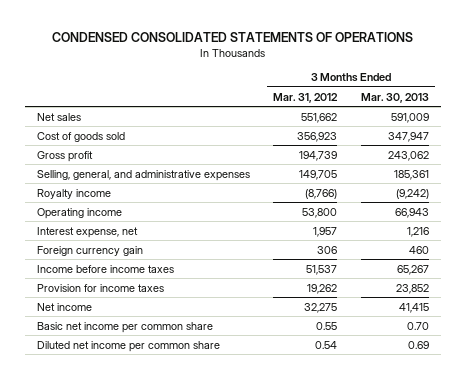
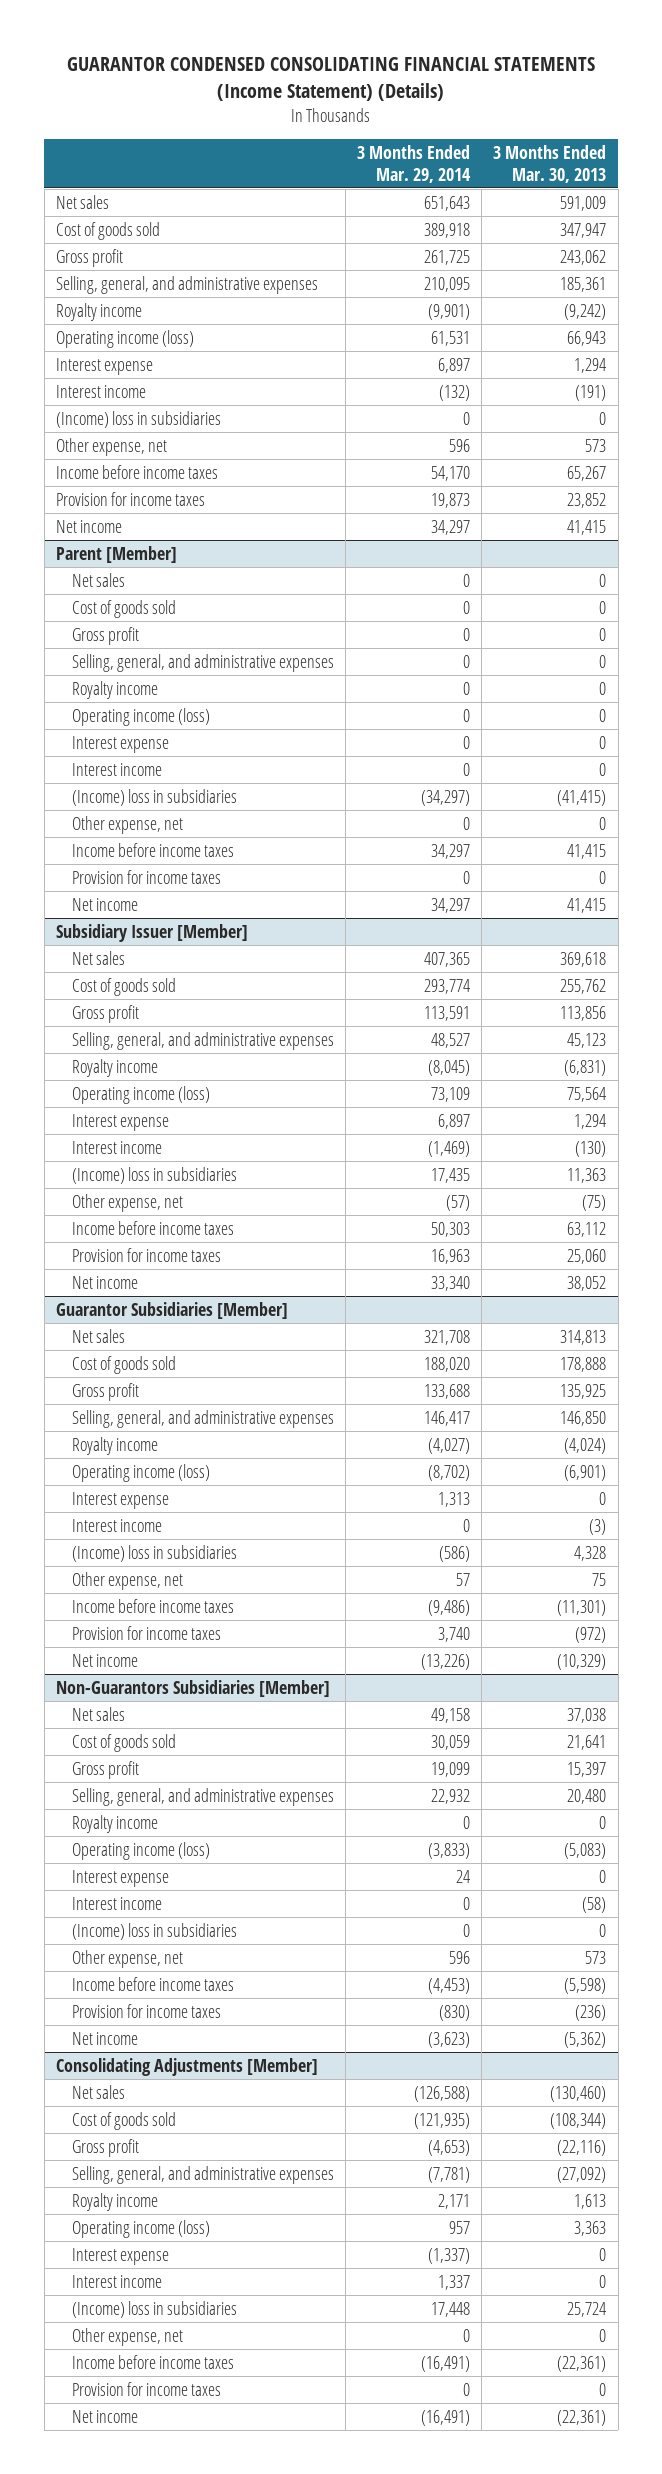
[51,31,413,42] CONDENSED CONSOLIDATED STATEMENTS OF OPERATIONS -> [67,57,596,102] GUARANTOR CONDENSED CONSOLIDATING FINANCIAL STATEMENTS (Income Statement) (Details)
[273,92,339,103] Mar. 31, 2012 -> none
none -> [357,144,472,183] 3 Months Ended Mar. 29, 2014
[36,245,143,256] Foreign currency gain -> none
[36,207,122,219] Operating income -> [55,329,194,348] Operating income (loss)
[36,226,138,238] Interest expense, net -> [55,357,153,375] Interest expense
[407,226,430,237] 1,216 -> [574,357,607,373] 1,294
none -> [55,384,146,398] Interest income
none -> [55,410,221,428] (Income) loss in subsidiaries
none -> [55,437,167,456] Other expense, net
[36,321,213,333] Basic net income per common share -> none
[36,340,220,352] Diluted net income per common share -> none
none -> [55,545,177,563] Parent [Member]
none -> [72,572,126,587] Net sales
none -> [72,599,177,618] Cost of goods sold
none -> [72,626,140,645] Gross profit
none -> [72,653,335,672] Selling, general, and administrative expenses
none -> [72,680,159,699] Royalty income
none -> [72,707,211,726] Operating income (loss)
none -> [72,735,170,753] Interest expense
none -> [72,762,163,776] Interest income
none -> [72,788,238,806] (Income) loss in subsidiaries
none -> [72,815,184,834] Other expense, net
none -> [72,842,235,857] Income before income taxes
none -> [72,869,222,884] Provision for income taxes
none -> [72,897,139,911] Net income
none -> [55,923,248,942] Subsidiary Issuer [Member]
none -> [72,950,126,965] Net sales
none -> [72,977,177,996] Cost of goods sold
none -> [72,1004,140,1023] Gross profit
none -> [72,1031,335,1050] Selling, general, and administrative expenses
none -> [72,1058,159,1077] Royalty income
none -> [72,1085,211,1104] Operating income (loss)
none -> [72,1113,170,1131] Interest expense
none -> [72,1140,163,1154] Interest income
none -> [72,1166,238,1184] (Income) loss in subsidiaries
none -> [72,1193,184,1212] Other expense, net
none -> [72,1220,235,1235] Income before income taxes
none -> [72,1247,222,1262] Provision for income taxes
none -> [72,1275,139,1289] Net income
none -> [55,1301,288,1319] Guarantor Subsidiaries [Member]
none -> [72,1328,126,1343] Net sales
none -> [72,1355,177,1374] Cost of goods sold
none -> [72,1382,140,1401] Gross profit
none -> [72,1409,335,1428] Selling, general, and administrative expenses
none -> [72,1436,159,1455] Royalty income
none -> [72,1463,211,1482] Operating income (loss)
none -> [72,1491,170,1509] Interest expense
none -> [72,1518,163,1532] Interest income
none -> [72,1544,238,1562] (Income) loss in subsidiaries
none -> [72,1571,184,1590] Other expense, net
none -> [72,1598,235,1613] Income before income taxes
none -> [72,1625,222,1640] Provision for income taxes
none -> [72,1653,139,1667] Net income
none -> [55,1679,330,1697] Non-Guarantors Subsidiaries [Member]
none -> [72,1706,126,1721] Net sales
none -> [72,1733,177,1752] Cost of goods sold
none -> [72,1760,140,1779] Gross profit
none -> [72,1787,335,1806] Selling, general, and administrative expenses
none -> [72,1814,159,1833] Royalty income
none -> [72,1841,211,1860] Operating income (loss)
none -> [72,1869,170,1887] Interest expense
none -> [72,1896,163,1910] Interest income
none -> [72,1922,238,1940] (Income) loss in subsidiaries
none -> [72,1949,184,1968] Other expense, net
none -> [72,1976,235,1991] Income before income taxes
none -> [72,2003,222,2018] Provision for income taxes
none -> [72,2031,139,2045] Net income
none -> [55,2057,318,2076] Consolidating Adjustments [Member]
none -> [72,2084,126,2099] Net sales
none -> [72,2111,177,2130] Cost of goods sold
none -> [72,2138,140,2157] Gross profit
none -> [72,2165,335,2184] Selling, general, and administrative expenses
none -> [72,2192,159,2211] Royalty income
none -> [72,2219,211,2238] Operating income (loss)
none -> [72,2247,170,2265] Interest expense
none -> [72,2274,163,2288] Interest income
none -> [72,2300,238,2318] (Income) loss in subsidiaries
none -> [72,2327,184,2346] Other expense, net
none -> [72,2354,235,2369] Income before income taxes
none -> [72,2381,222,2396] Provision for income taxes
none -> [72,2409,139,2423] Net income

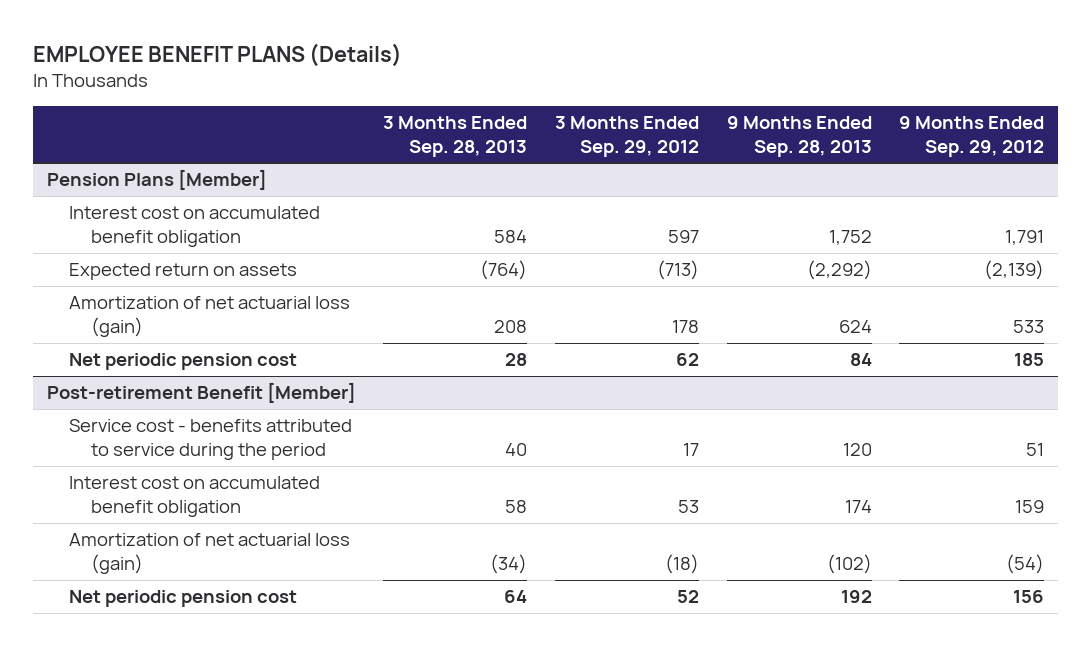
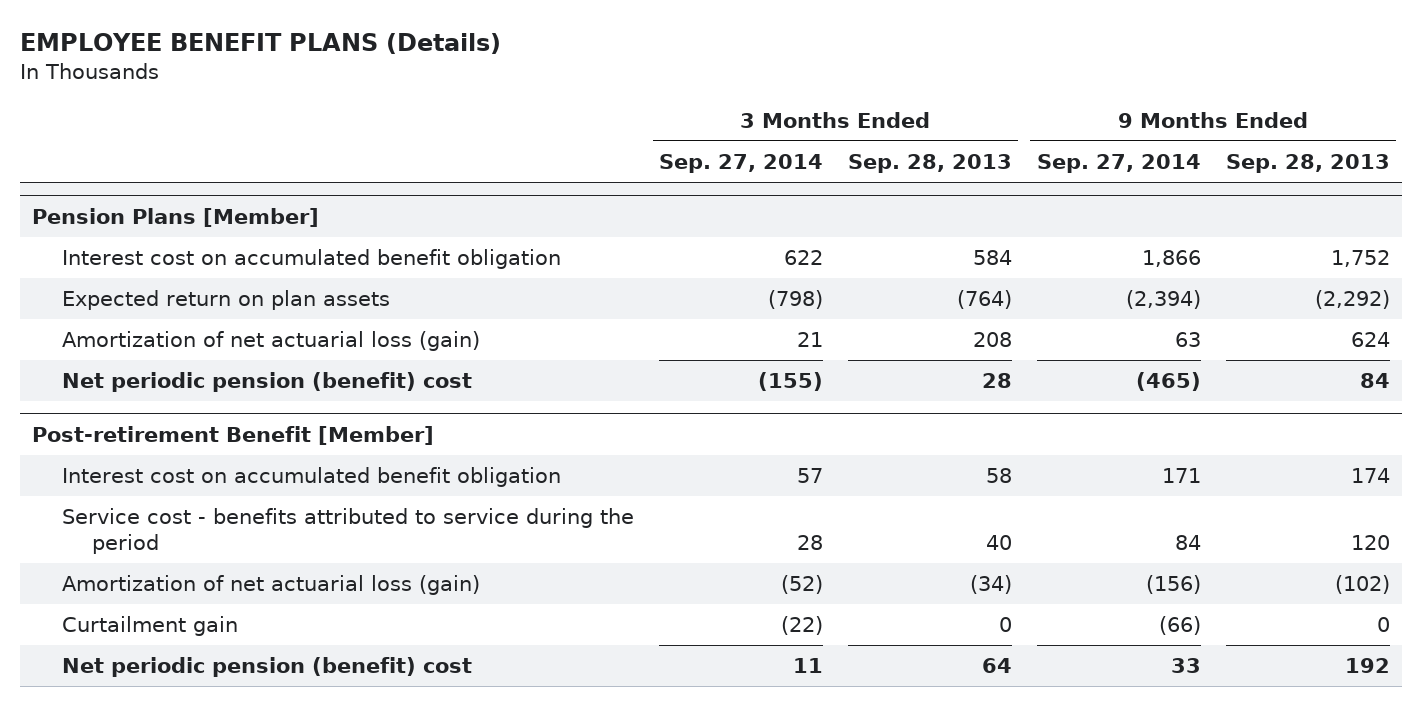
[555,115,700,157] 3 Months Ended Sep. 29, 2012 -> none
[899,115,1045,157] 9 Months Ended Sep. 29, 2012 -> none
none -> [658,153,823,173] Sep. 27, 2014
none -> [1036,153,1201,173] Sep. 27, 2014
[68,263,297,281] Expected return on assets -> [61,290,390,311] Expected return on plan assets
[68,353,297,371] Net periodic pension cost -> [61,372,472,393] Net periodic pension (benefit) cost
[68,419,352,460] Service cost - benefits attributed to service during the period -> [61,508,634,554] Service cost - benefits attributed to service during the period
none -> [61,616,238,637] Curtailment gain
[68,590,297,608] Net periodic pension cost -> [61,657,472,678] Net periodic pension (benefit) cost

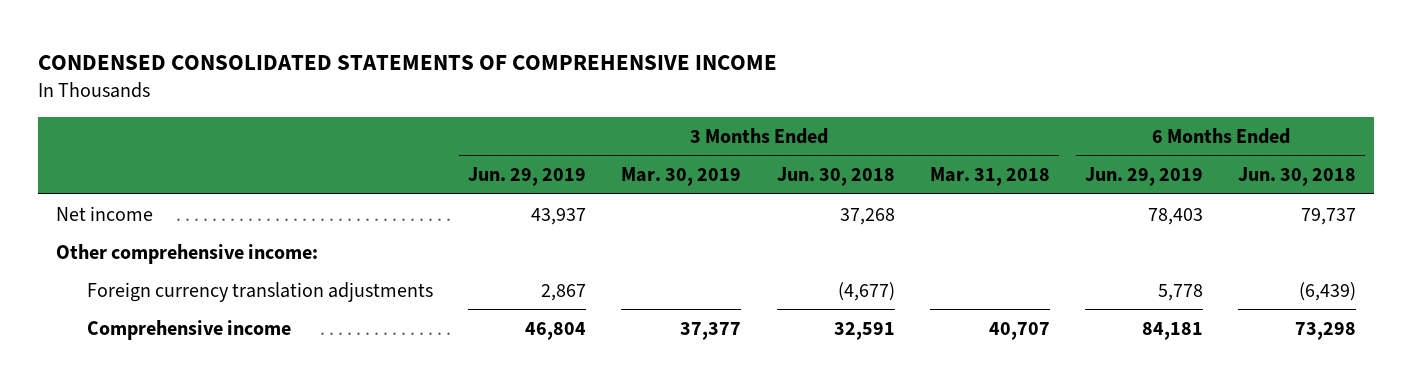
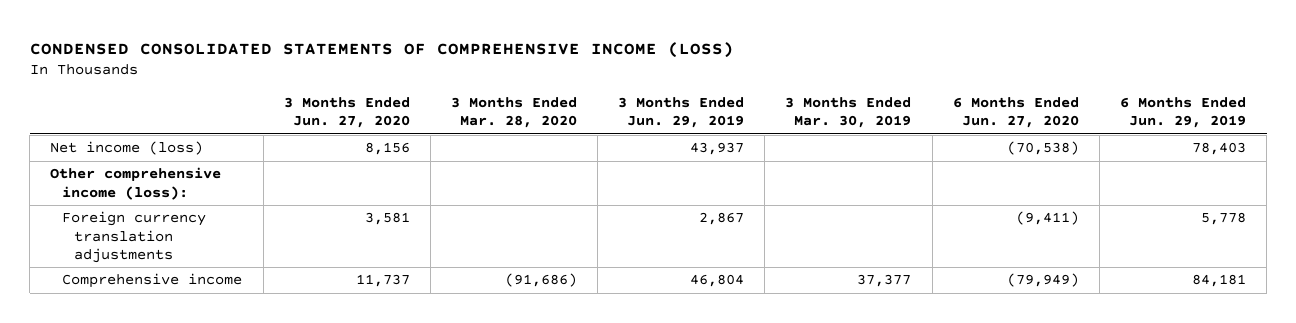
[38,54,778,70] CONDENSED CONSOLIDATED STATEMENTS OF COMPREHENSIVE INCOME -> [29,41,734,58] CONDENSED CONSOLIDATED STATEMENTS OF COMPREHENSIVE INCOME (LOSS)
[776,167,895,187] Jun. 30, 2018 -> none
[929,167,1050,187] Mar. 31, 2018 -> none
[1238,167,1357,187] Jun. 30, 2018 -> none
none -> [283,97,410,129] 3 Months Ended Jun. 27, 2020
none -> [450,97,577,129] 3 Months Ended Mar. 28, 2020
none -> [952,97,1079,129] 6 Months Ended Jun. 27, 2020
[55,205,153,221] Net income -> [50,141,204,156] Net income (loss)
[55,243,318,264] Other comprehensive income: -> [50,167,222,200] Other comprehensive income (loss):

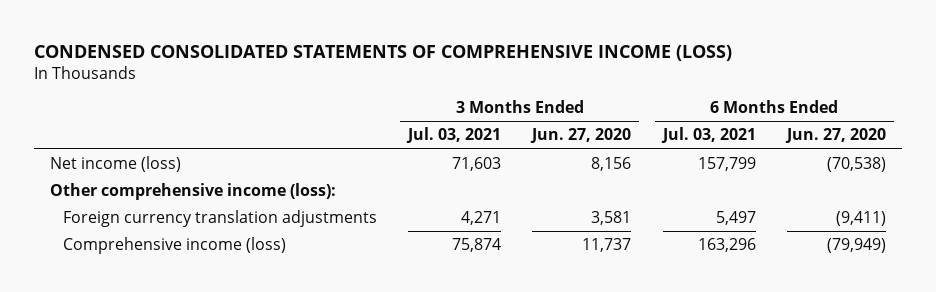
[450,97,577,129] 3 Months Ended Mar. 28, 2020 -> none
[618,97,745,129] 3 Months Ended Jun. 29, 2019 -> none
[785,97,912,129] 3 Months Ended Mar. 30, 2019 -> none
[1120,97,1247,129] 6 Months Ended Jun. 29, 2019 -> none
none -> [406,127,502,144] Jul. 03, 2021
none -> [660,127,756,144] Jul. 03, 2021
[62,273,243,289] Comprehensive income -> [62,237,286,255] Comprehensive income (loss)

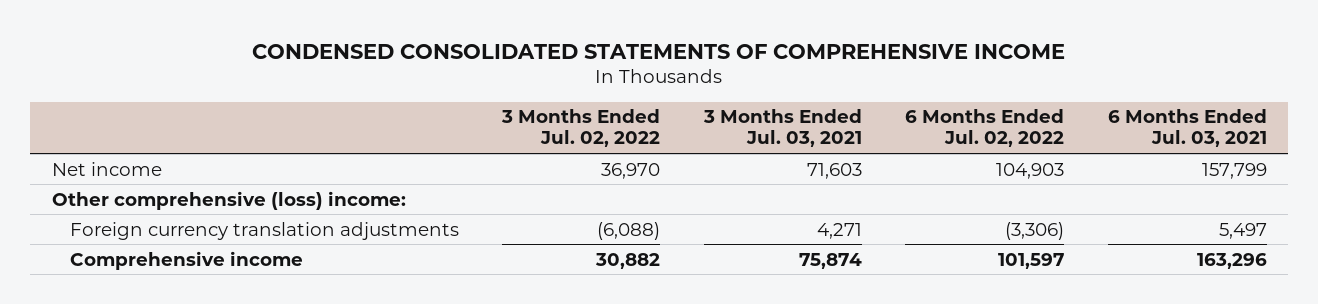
[34,44,733,61] CONDENSED CONSOLIDATED STATEMENTS OF COMPREHENSIVE INCOME (LOSS) -> [252,43,1066,59] CONDENSED CONSOLIDATED STATEMENTS OF COMPREHENSIVE INCOME
[530,128,632,144] Jun. 27, 2020 -> none
[785,128,887,144] Jun. 27, 2020 -> none
none -> [501,109,661,148] 3 Months Ended Jul. 02, 2022
none -> [905,109,1065,148] 6 Months Ended Jul. 02, 2022
[49,156,181,173] Net income (loss) -> [51,161,162,176] Net income
[49,183,336,201] Other comprehensive income (loss): -> [51,190,406,210] Other comprehensive (loss) income:
[62,237,286,255] Comprehensive income (loss) -> [69,250,303,270] Comprehensive income

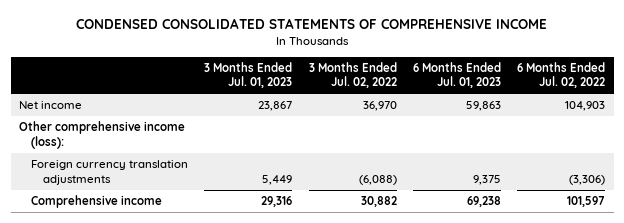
[702,109,862,148] 3 Months Ended Jul. 03, 2021 -> none
[1107,109,1267,148] 6 Months Ended Jul. 03, 2021 -> none
none -> [204,61,293,89] 3 Months Ended Jul. 01, 2023
none -> [413,61,502,89] 6 Months Ended Jul. 01, 2023
[51,190,406,210] Other comprehensive (loss) income: -> [18,121,185,149] Other comprehensive income (loss):

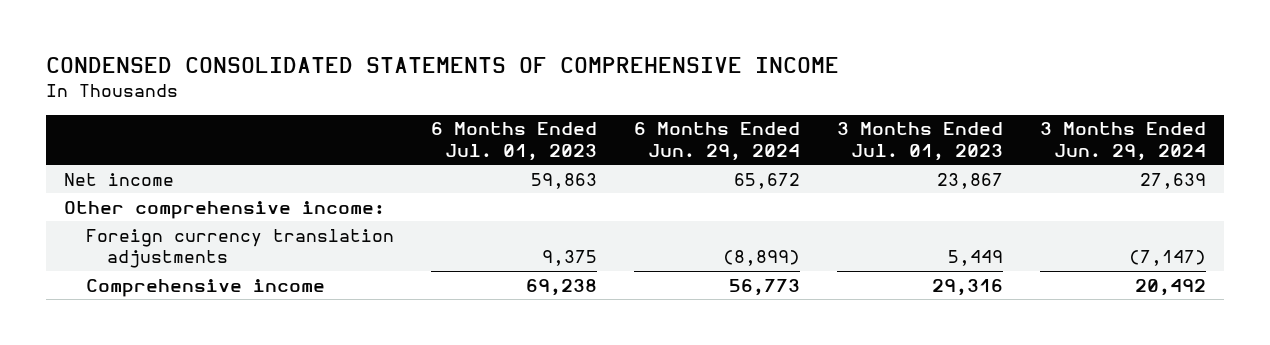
[308,61,397,89] 3 Months Ended Jul. 02, 2022 -> none
[517,61,606,89] 6 Months Ended Jul. 02, 2022 -> none
none -> [633,122,800,161] 6 Months Ended Jun. 29, 2024
none -> [1039,122,1206,161] 3 Months Ended Jun. 29, 2024
[18,121,185,149] Other comprehensive income (loss): -> [64,200,386,219] Other comprehensive income:

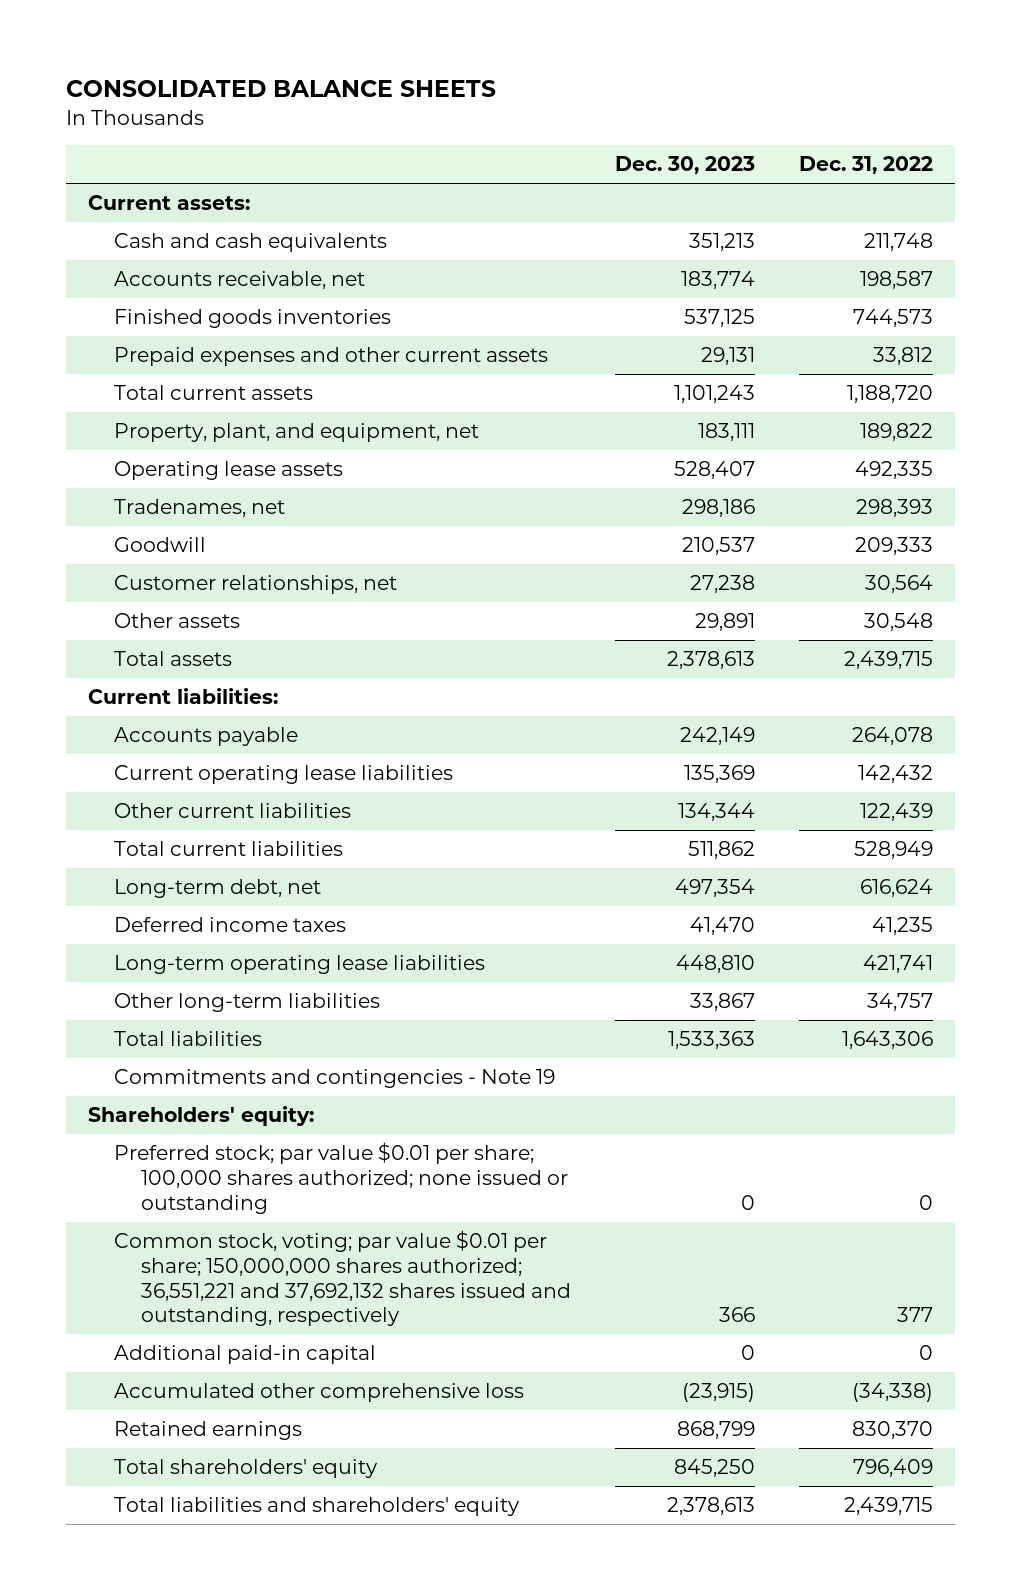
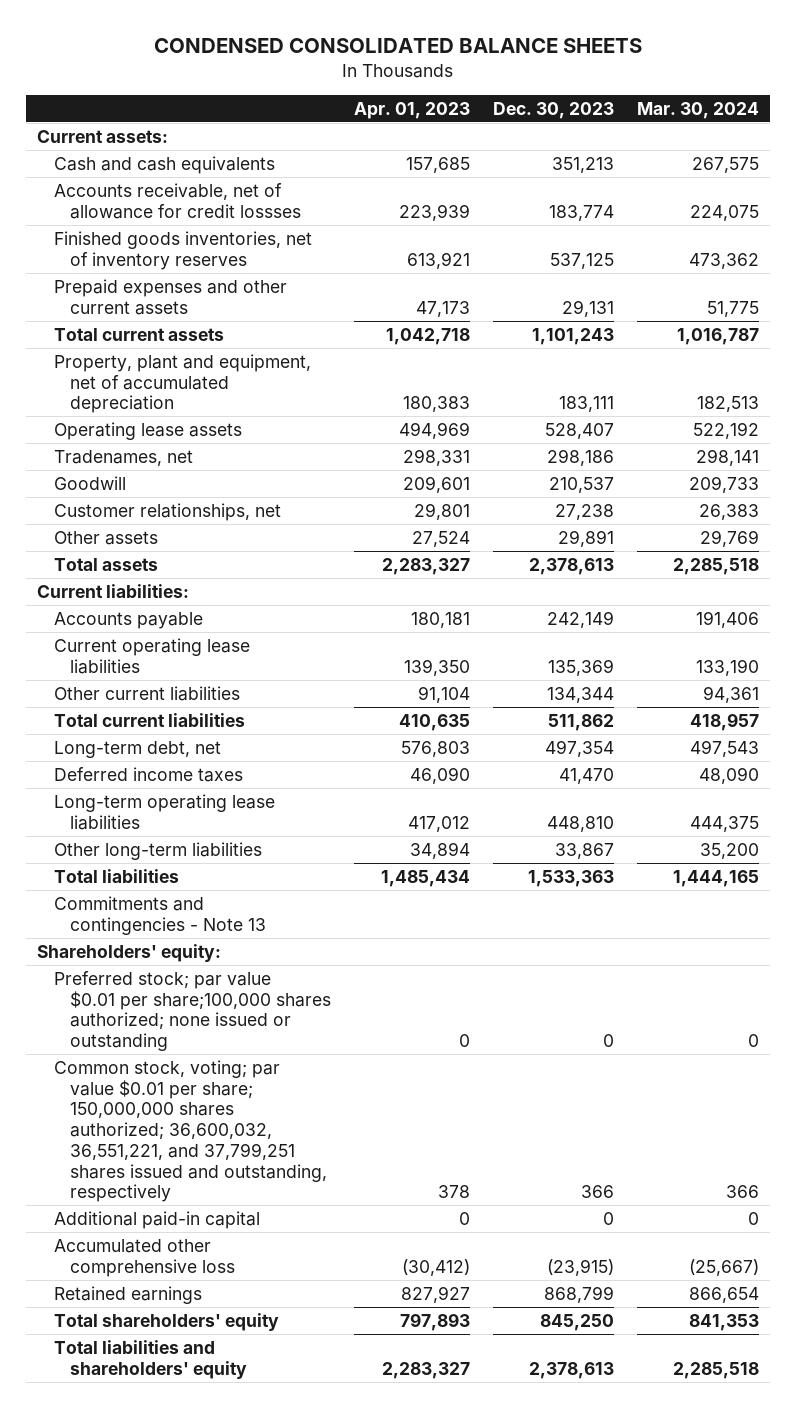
[65,80,496,98] CONSOLIDATED BALANCE SHEETS -> [153,38,642,54] CONDENSED CONSOLIDATED BALANCE SHEETS
[798,156,933,175] Dec. 31, 2022 -> none
none -> [354,101,471,119] Apr. 01, 2023
none -> [636,101,759,119] Mar. 30, 2024
[114,271,366,290] Accounts receivable, net -> [53,182,302,219] Accounts receivable, net of allowance for credit lossses
[114,309,392,329] Finished goods inventories -> [53,230,312,270] Finished goods inventories, net of inventory reserves
[114,423,480,443] Property, plant, and equipment, net -> [53,353,311,414] Property, plant and equipment, net of accumulated depreciation
[114,1069,556,1089] Commitments and contingencies - Note 19 -> [53,895,267,935] Commitments and contingencies - Note 13
[114,1142,568,1214] Preferred stock; par value $0.01 per share; 100,000 shares authorized; none issued or outstanding -> [53,970,332,1052] Preferred stock; par value $0.01 per share;100,000 shares authorized; none issued or outstanding
[114,1230,571,1327] Common stock, voting; par value $0.01 per share; 150,000,000 shares authorized; 36,551,221 and 37,692,132 shares issued and outstanding, respectively -> [53,1059,328,1203] Common stock, voting; par value $0.01 per share; 150,000,000 shares authorized; 36,600,032, 36,551,221, and 37,799,251 shares issued and outstanding, respectively

